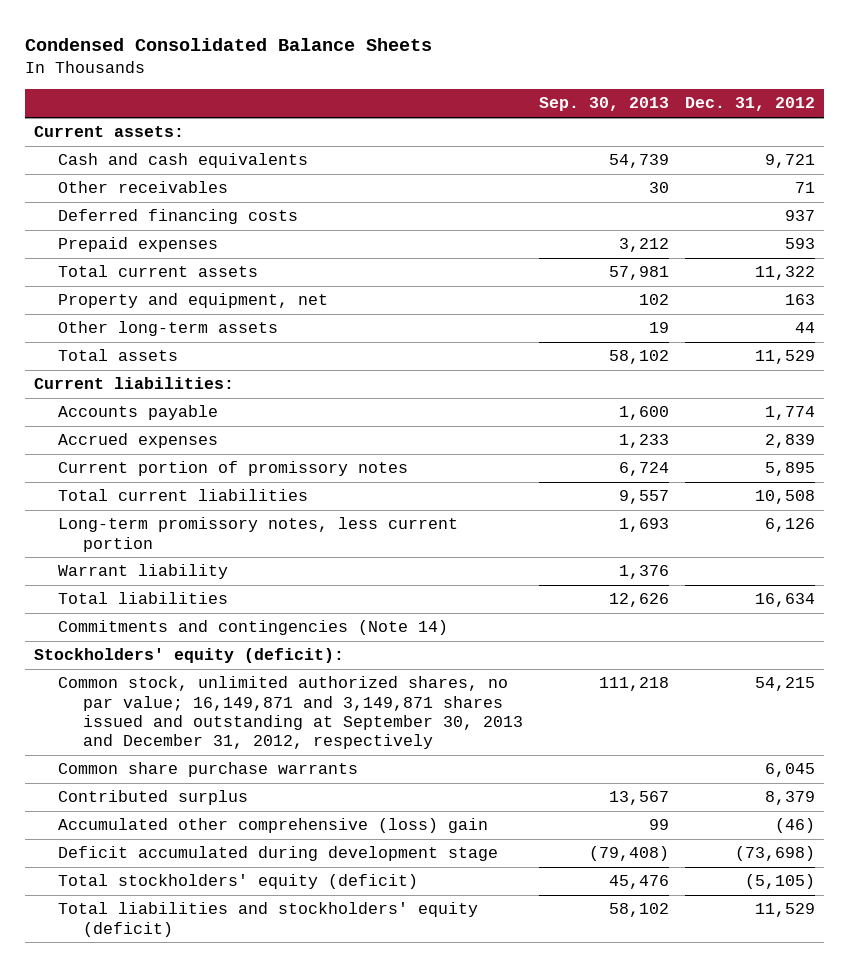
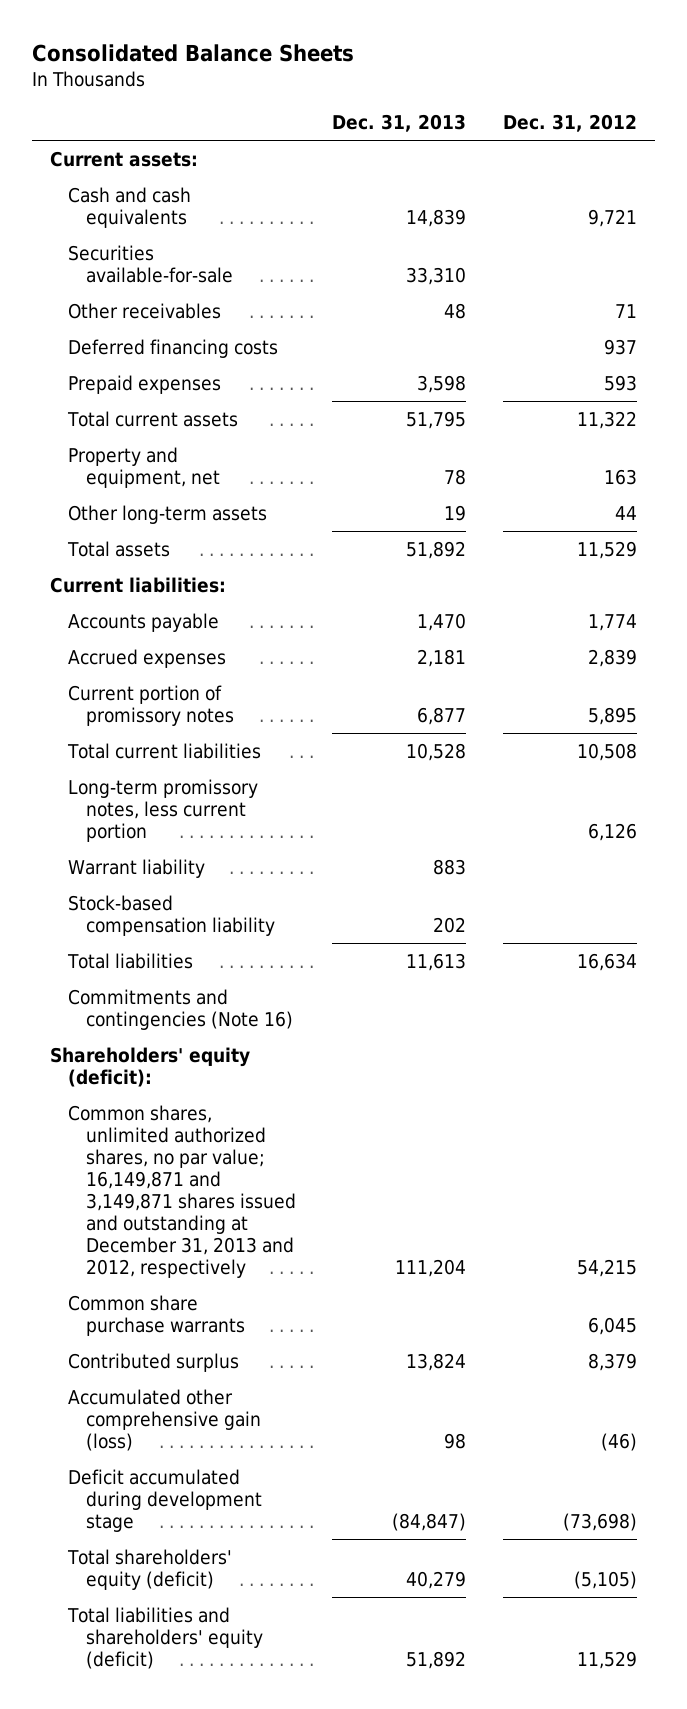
[25,37,433,51] Condensed Consolidated Balance Sheets -> [32,43,355,62] Consolidated Balance Sheets
[539,97,670,112] Sep. 30, 2013 -> none
none -> [332,114,467,133] Dec. 31, 2013
none -> [68,244,234,283] Securities available-for-sale
none -> [68,894,276,936] Stock-based compensation liability
[58,620,449,636] Commitments and contingencies (Note 14) -> [68,988,294,1030] Commitments and contingencies (Note 16)
[33,648,344,664] Stockholders' equity (deficit): -> [50,1046,251,1087] Shareholders' equity (deficit):
[58,676,523,750] Common stock, unlimited authorized shares, no par value; 16,149,871 and 3,149,871 shares issued and outstanding at September 30, 2013 and December 31, 2012, respectively -> [68,1104,297,1279] Common shares, unlimited authorized shares, no par value; 16,149,871 and 3,149,871 shares issued and outstanding at December 31, 2013 and 2012, respectively
[58,818,489,834] Accumulated other comprehensive (loss) gain -> [68,1388,262,1451] Accumulated other comprehensive gain (loss)
[58,874,419,890] Total stockholders' equity (deficit) -> [67,1548,233,1590] Total shareholders' equity (deficit)
[58,902,479,937] Total liabilities and stockholders' equity (deficit) -> [67,1606,264,1669] Total liabilities and shareholders' equity (deficit)

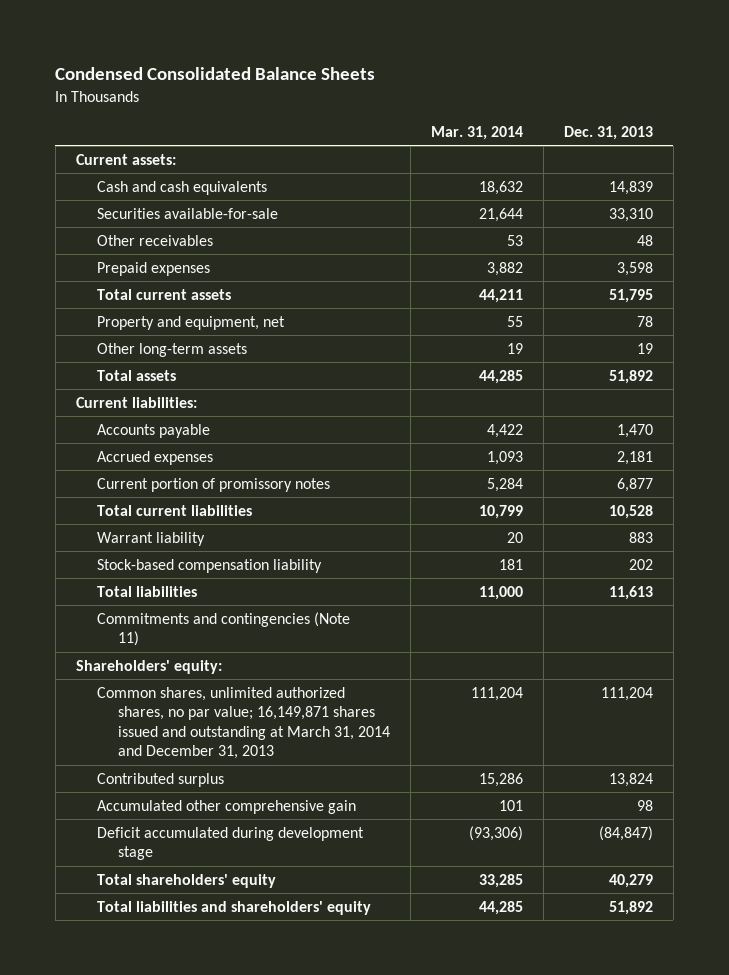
[32,43,355,62] Consolidated Balance Sheets -> [55,67,376,81] Condensed Consolidated Balance Sheets
[502,114,637,133] Dec. 31, 2012 -> none
none -> [430,125,523,140] Mar. 31, 2014
[68,338,279,358] Deferred financing costs -> none
[68,778,259,842] Long-term promissory notes, less current portion -> none
[68,1294,246,1336] Common share purchase warrants -> none
[68,988,294,1030] Commitments and contingencies (Note 16) -> [96,611,350,647] Commitments and contingencies (Note 11)
[50,1046,251,1087] Shareholders' equity (deficit): -> [75,659,222,674] Shareholders' equity:
[68,1104,297,1279] Common shares, unlimited authorized shares, no par value; 16,149,871 and 3,149,871 shares issued and outstanding at December 31, 2013 and 2012, respectively -> [96,686,391,760] Common shares, unlimited authorized shares, no par value; 16,149,871 shares issued and outstanding at March 31, 2014 and December 31, 2013
[68,1388,262,1451] Accumulated other comprehensive gain (loss) -> [96,799,356,814] Accumulated other comprehensive gain
[67,1548,233,1590] Total shareholders' equity (deficit) -> [96,873,276,888] Total shareholders' equity
[67,1606,264,1669] Total liabilities and shareholders' equity (deficit) -> [96,900,371,915] Total liabilities and shareholders' equity

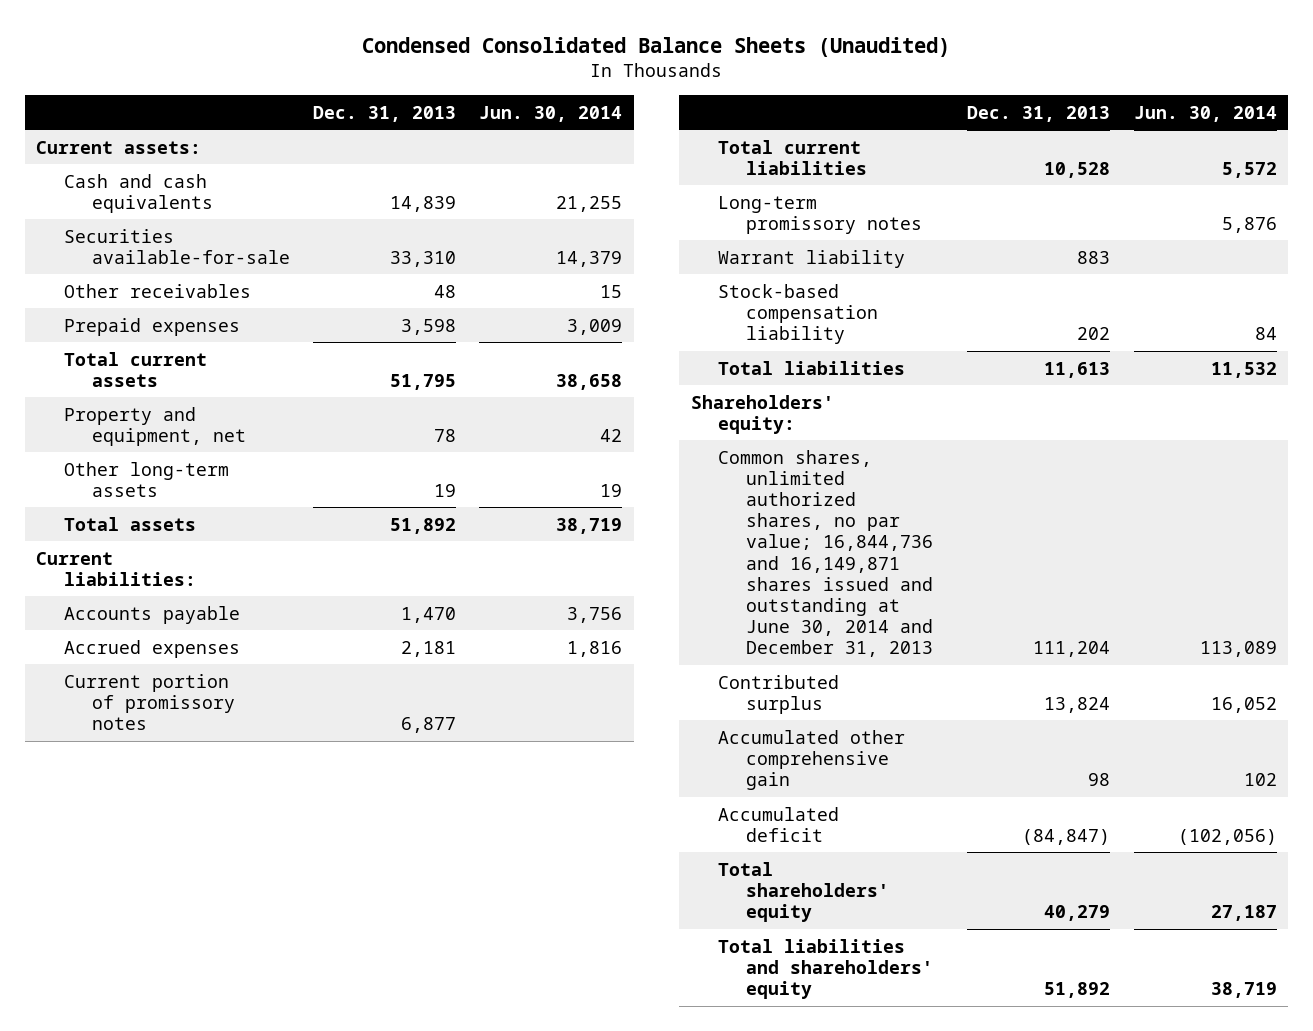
[55,67,376,81] Condensed Consolidated Balance Sheets -> [362,36,951,57] Condensed Consolidated Balance Sheets (Unaudited)
[430,125,523,140] Mar. 31, 2014 -> none
none -> [479,105,623,122] Jun. 30, 2014
none -> [718,195,923,234] Long-term promissory notes
[96,611,350,647] Commitments and contingencies (Note 11) -> none
[96,686,391,760] Common shares, unlimited authorized shares, no par value; 16,149,871 shares issued and outstanding at March 31, 2014 and December 31, 2013 -> [718,449,934,658] Common shares, unlimited authorized shares, no par value; 16,844,736 and 16,149,871 shares issued and outstanding at June 30, 2014 and December 31, 2013
[96,826,364,861] Deficit accumulated during development stage -> [718,806,840,842] Accumulated deficit

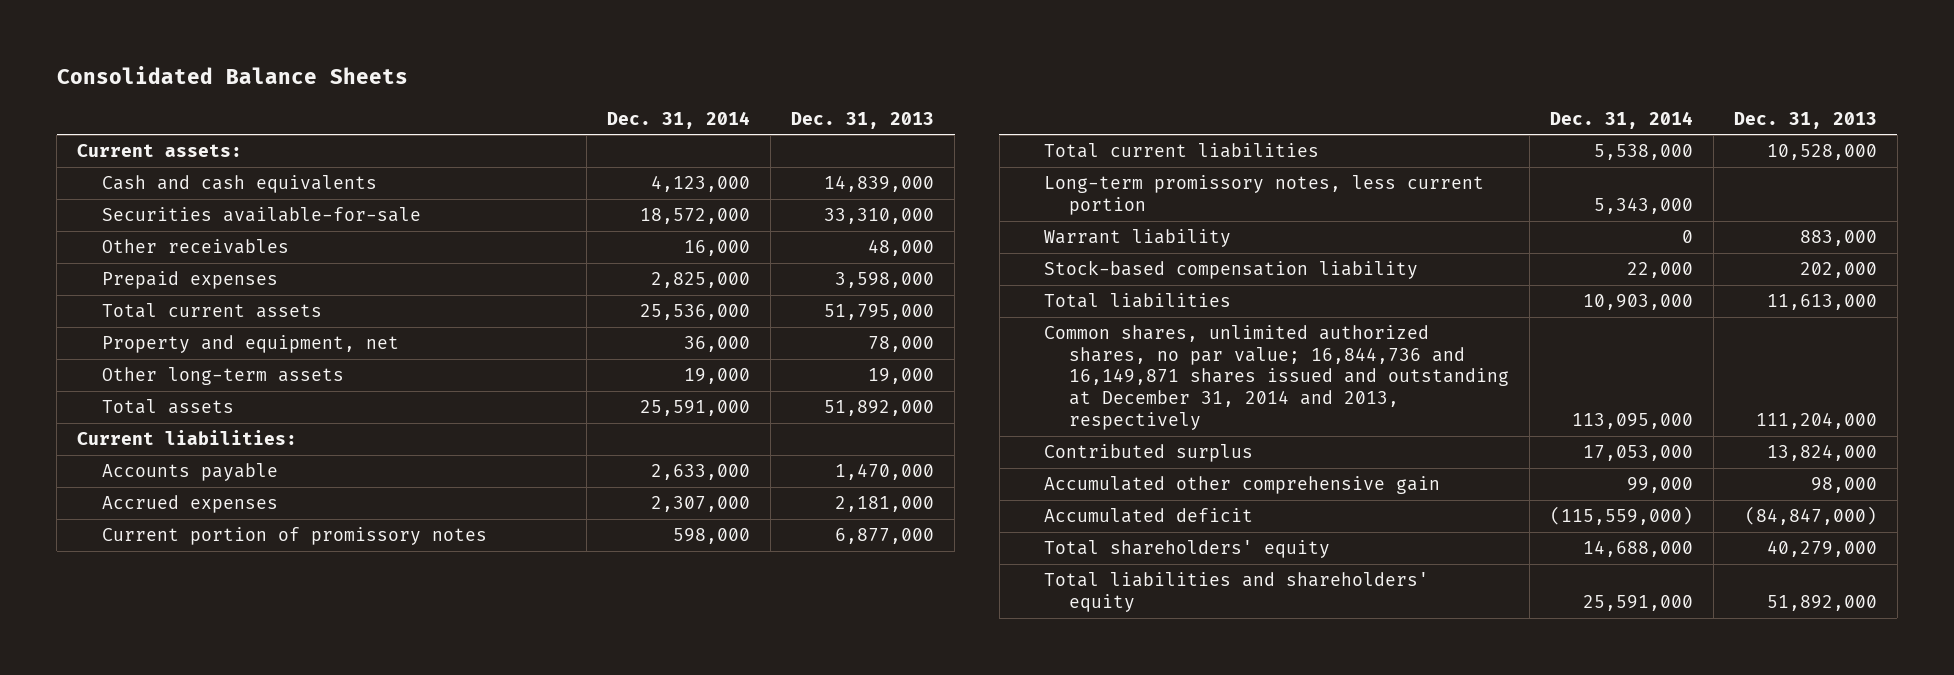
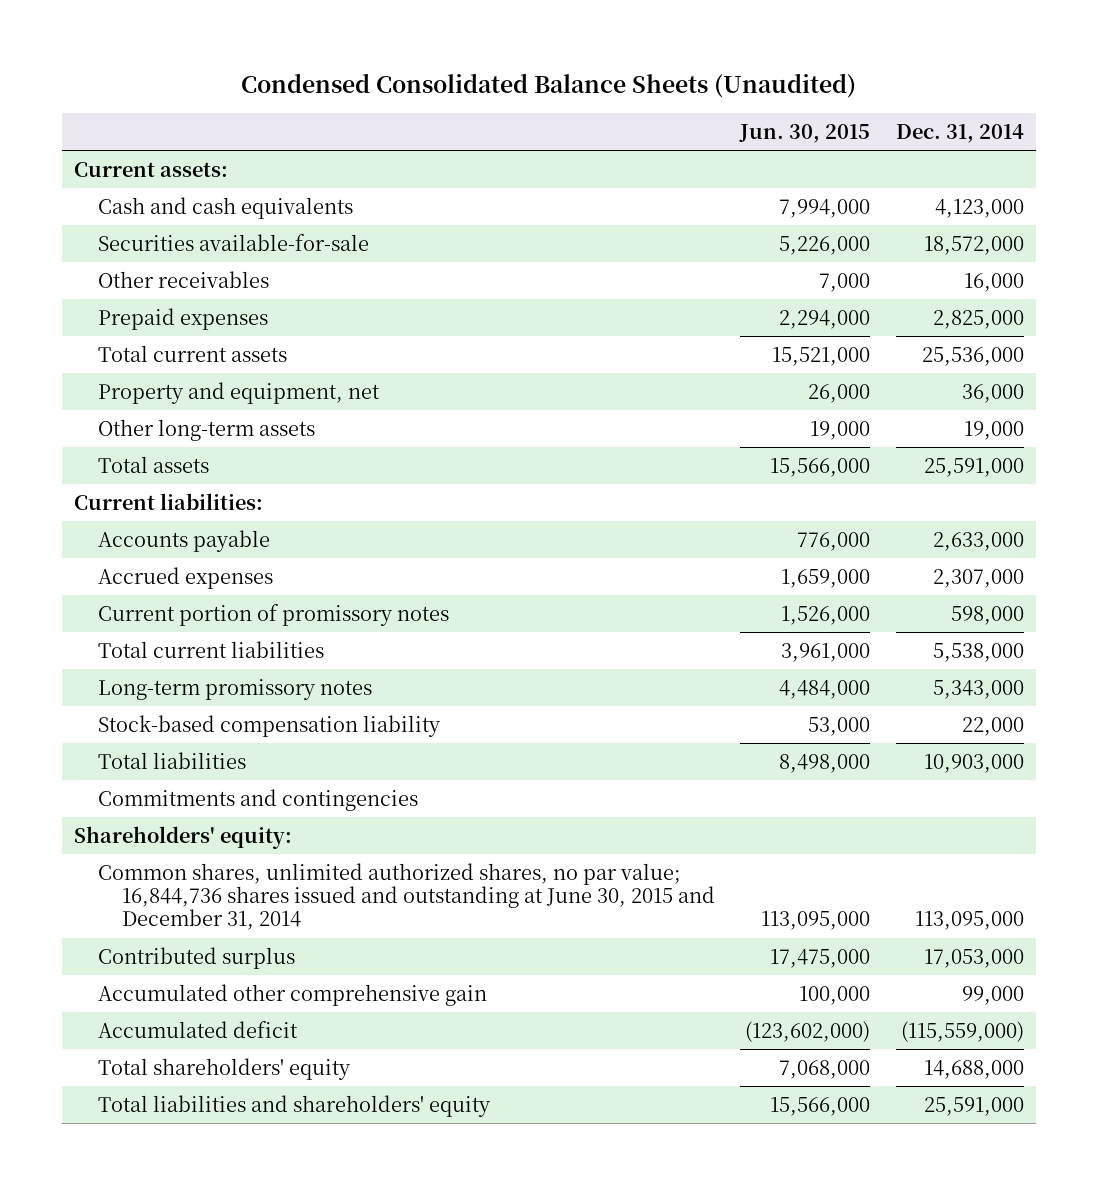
[56,66,408,85] Consolidated Balance Sheets -> [241,72,857,98] Condensed Consolidated Balance Sheets (Unaudited)
[791,111,935,129] Dec. 31, 2013 -> none
none -> [739,123,871,143] Jun. 30, 2015
[1044,229,1232,248] Warrant liability -> none
[1044,175,1485,215] Long-term promissory notes, less current portion -> [98,678,373,700] Long-term promissory notes
none -> [98,788,419,811] Commitments and contingencies
none -> [74,825,293,849] Shareholders' equity:
[1044,325,1509,430] Common shares, unlimited authorized shares, no par value; 16,844,736 and 16,149,871 shares issued and outstanding at December 31, 2014 and 2013, respectively -> [98,862,715,931] Common shares, unlimited authorized shares, no par value; 16,844,736 shares issued and outstanding at June 30, 2015 and December 31, 2014

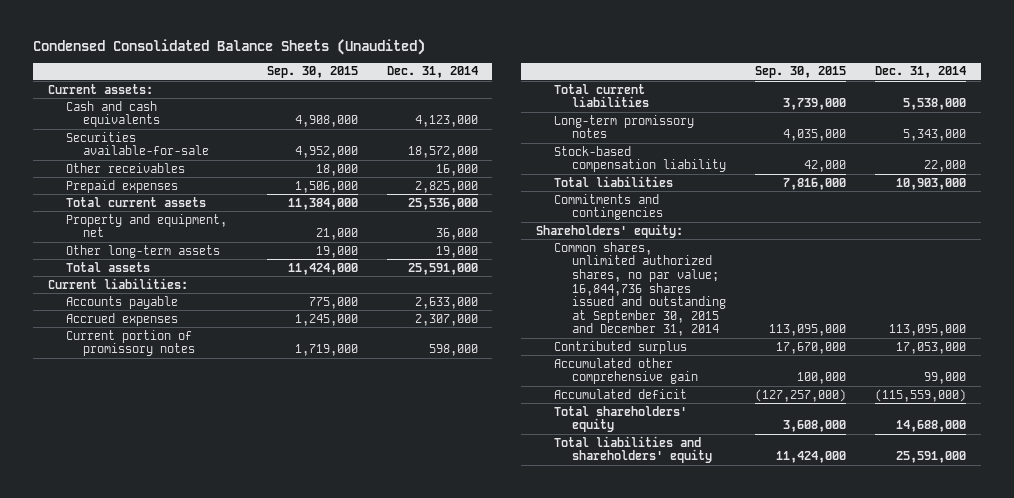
[739,123,871,143] Jun. 30, 2015 -> none
none -> [266,66,358,79] Sep. 30, 2015
[98,862,715,931] Common shares, unlimited authorized shares, no par value; 16,844,736 shares issued and outstanding at June 30, 2015 and December 31, 2014 -> [553,241,726,337] Common shares, unlimited authorized shares, no par value; 16,844,736 shares issued and outstanding at September 30, 2015 and December 31, 2014

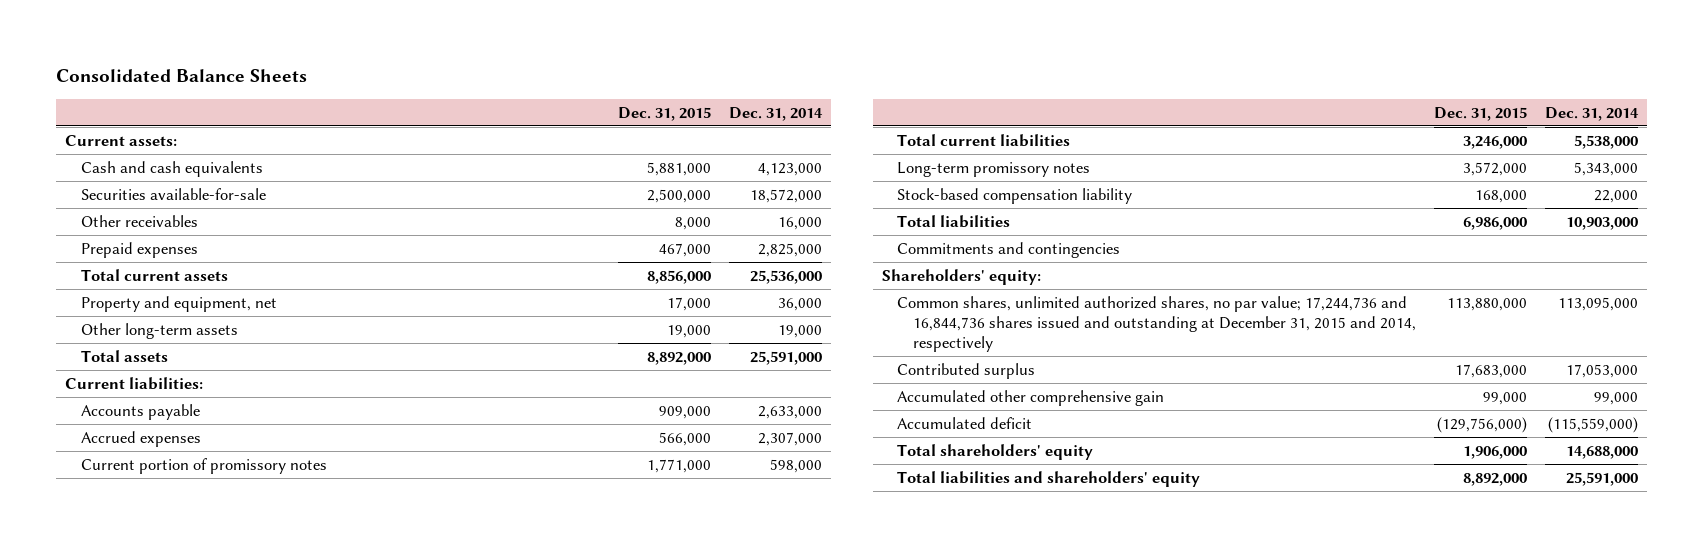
[33,39,426,56] Condensed Consolidated Balance Sheets (Unaudited) -> [56,69,308,83] Consolidated Balance Sheets
[266,66,358,79] Sep. 30, 2015 -> none
none -> [617,106,711,121] Dec. 31, 2015
[553,241,726,337] Common shares, unlimited authorized shares, no par value; 16,844,736 shares issued and outstanding at September 30, 2015 and December 31, 2014 -> [897,295,1417,353] Common shares, unlimited authorized shares, no par value; 17,244,736 and 16,844,736 shares issued and outstanding at December 31, 2015 and 2014, respectively

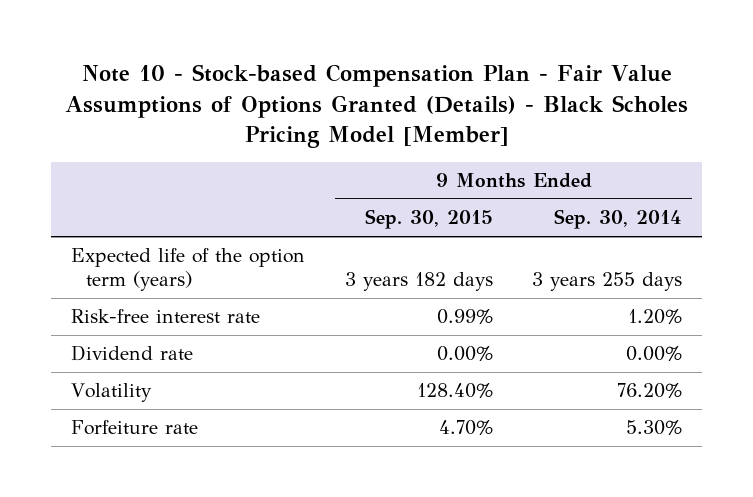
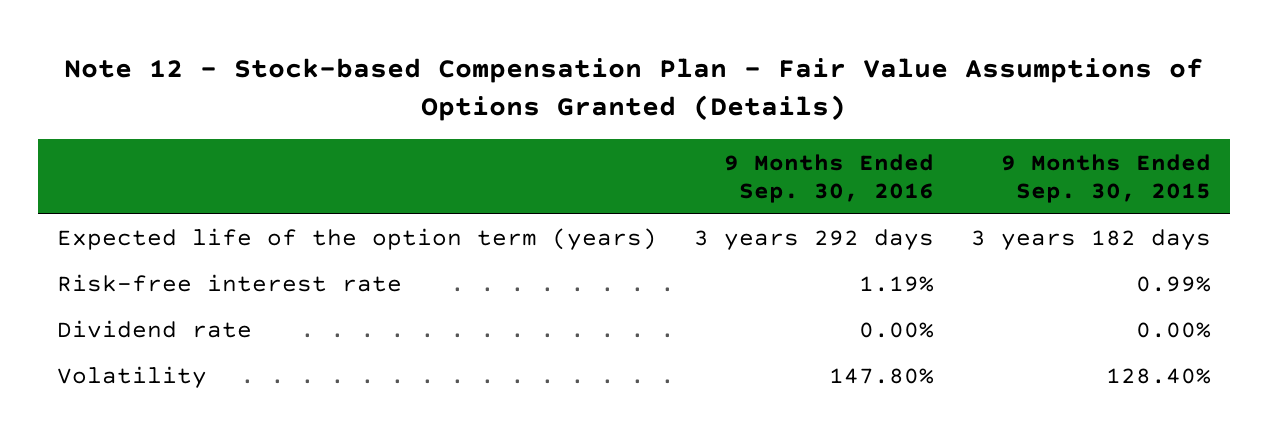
[64,64,688,149] Note 10 - Stock-based Compensation Plan - Fair Value Assumptions of Options Granted (Details) - Black Scholes Pricing Model [Member] -> [63,57,1203,121] Note 12 - Stock-based Compensation Plan - Fair Value Assumptions of Options Granted (Details)
[554,209,683,230] Sep. 30, 2014 -> none
none -> [723,153,934,203] 9 Months Ended Sep. 30, 2016
[70,420,198,436] Forfeiture rate -> none

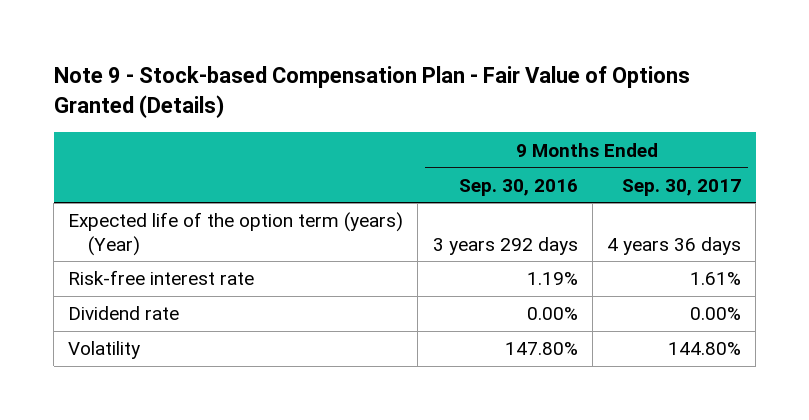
[63,57,1203,121] Note 12 - Stock-based Compensation Plan - Fair Value Assumptions of Options Granted (Details) -> [53,66,690,119] Note 9 - Stock-based Compensation Plan - Fair Value of Options Granted (Details)
[1001,153,1212,203] 9 Months Ended Sep. 30, 2015 -> none
none -> [621,178,741,196] Sep. 30, 2017
[56,228,657,251] Expected life of the option term (years) -> [68,212,404,256] Expected life of the option term (years) (Year)

